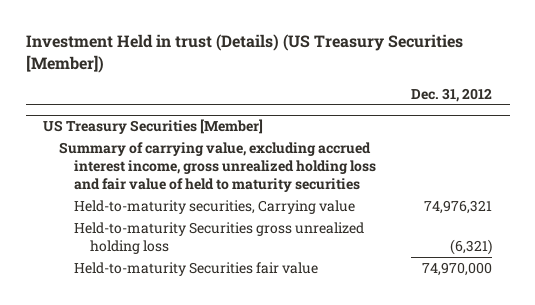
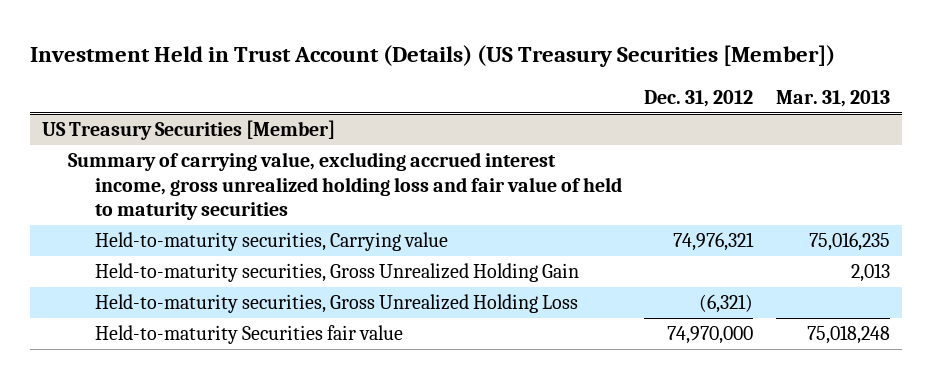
[25,34,463,73] Investment Held in trust (Details) (US Treasury Securities [Member]) -> [30,44,836,67] Investment Held in Trust Account (Details) (US Treasury Securities [Member])
none -> [776,89,891,107] Mar. 31, 2013
none -> [94,263,579,283] Held-to-maturity securities, Gross Unrealized Holding Gain
[74,221,365,254] Held-to-maturity Securities gross unrealized holding loss -> [94,294,578,314] Held-to-maturity securities, Gross Unrealized Holding Loss

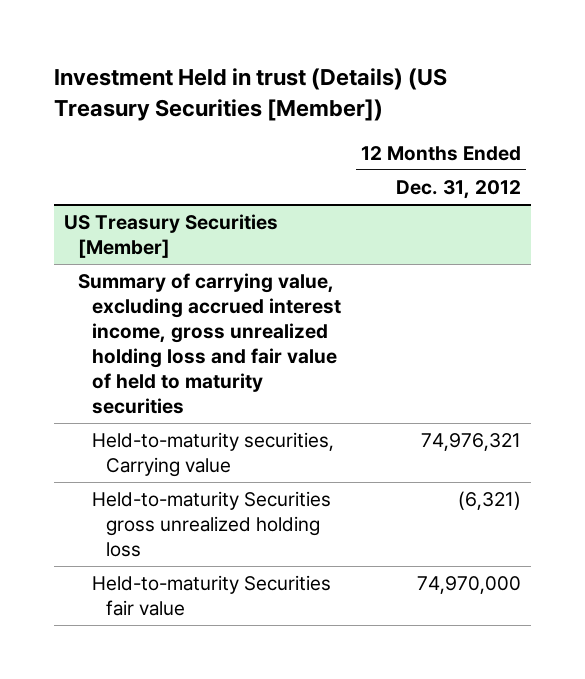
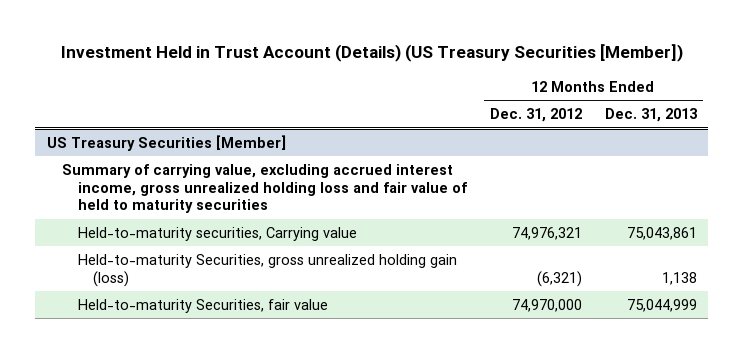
[54,68,448,121] Investment Held in trust (Details) (US Treasury Securities [Member]) -> [60,44,683,63] Investment Held in Trust Account (Details) (US Treasury Securities [Member])
none -> [604,108,697,123] Dec. 31, 2013
[92,491,332,558] Held-to-maturity Securities gross unrealized holding loss -> [77,253,457,287] Held-to-maturity Securities, gross unrealized holding gain (loss)
[92,575,332,617] Held-to-maturity Securities fair value -> [77,298,328,313] Held-to-maturity Securities, fair value

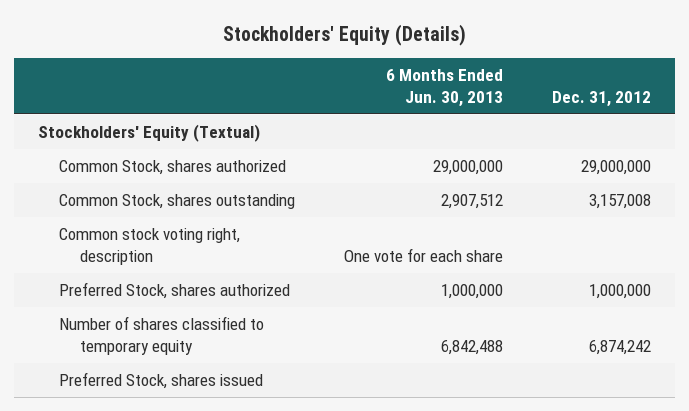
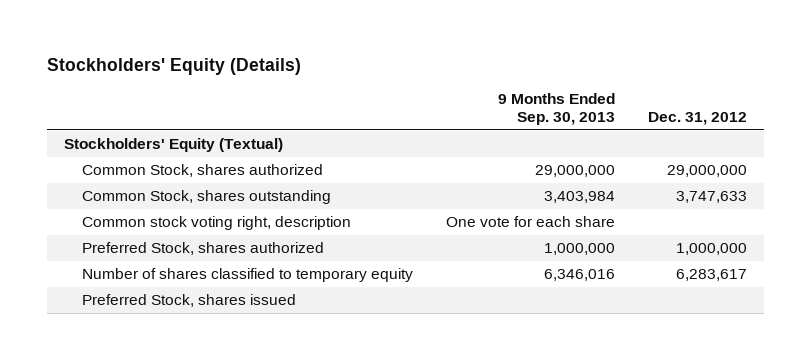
[386,69,504,107] 6 Months Ended Jun. 30, 2013 -> none
none -> [498,93,616,126] 9 Months Ended Sep. 30, 2013
[588,194,651,210] 3,157,008 -> [676,191,748,204] 3,747,633
[588,340,651,356] 6,874,242 -> [676,269,748,282] 6,283,617

